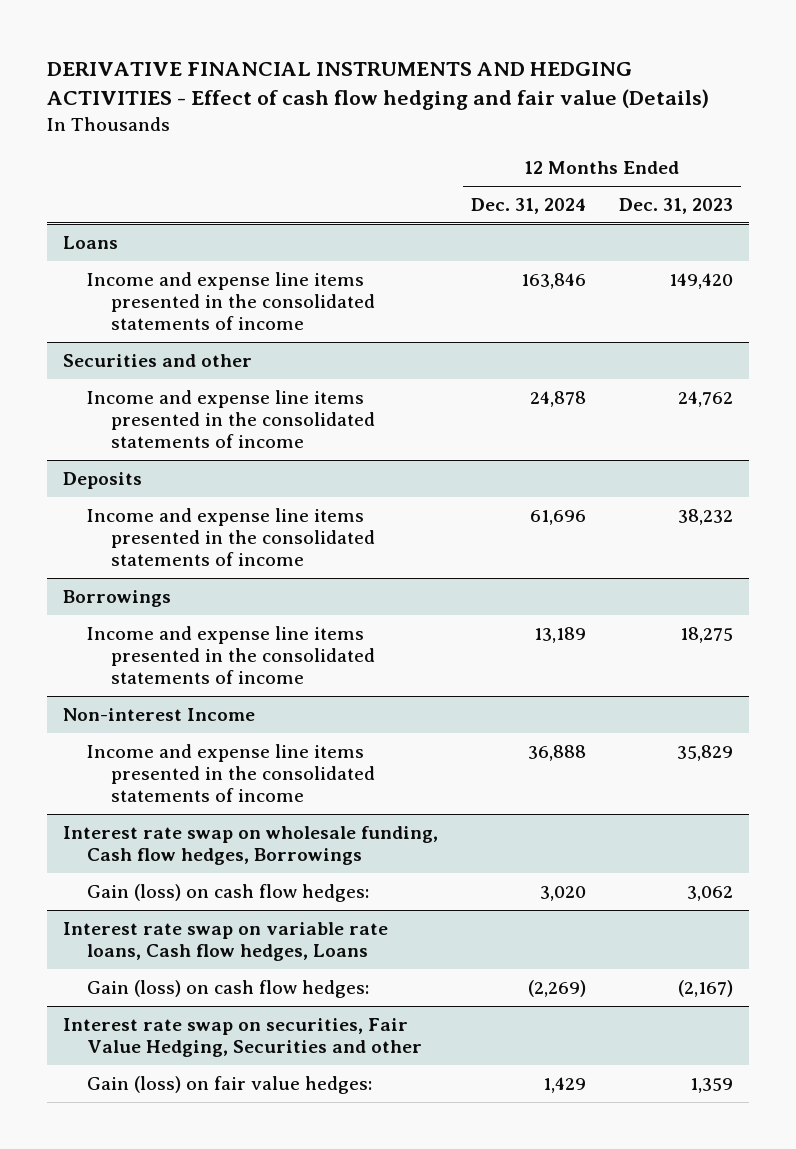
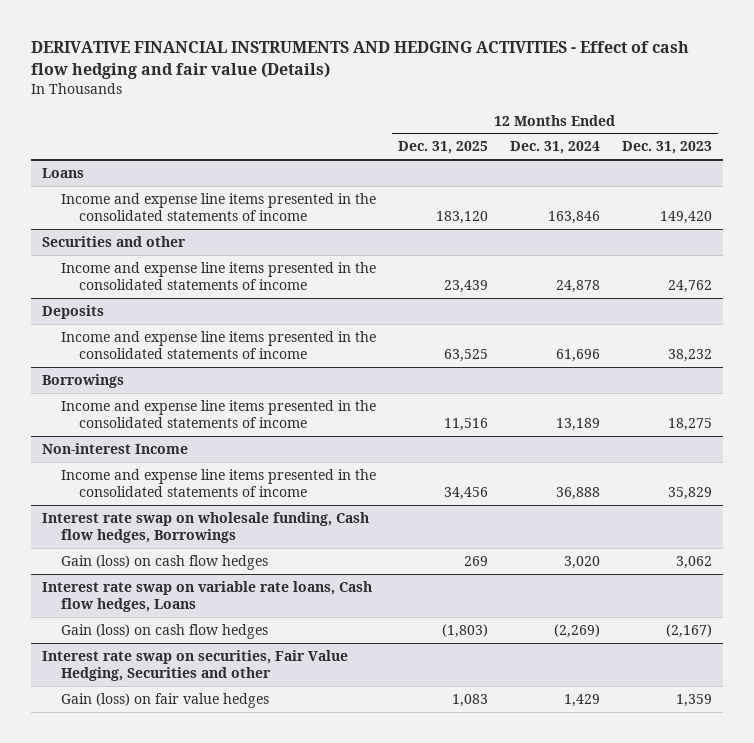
none -> [397,141,488,155] Dec. 31, 2025
[87,883,370,902] Gain (loss) on cash flow hedges: -> [60,554,268,570] Gain (loss) on cash flow hedges
[87,979,370,998] Gain (loss) on cash flow hedges: -> [60,623,268,639] Gain (loss) on cash flow hedges
[87,1075,373,1094] Gain (loss) on fair value hedges: -> [60,692,269,708] Gain (loss) on fair value hedges

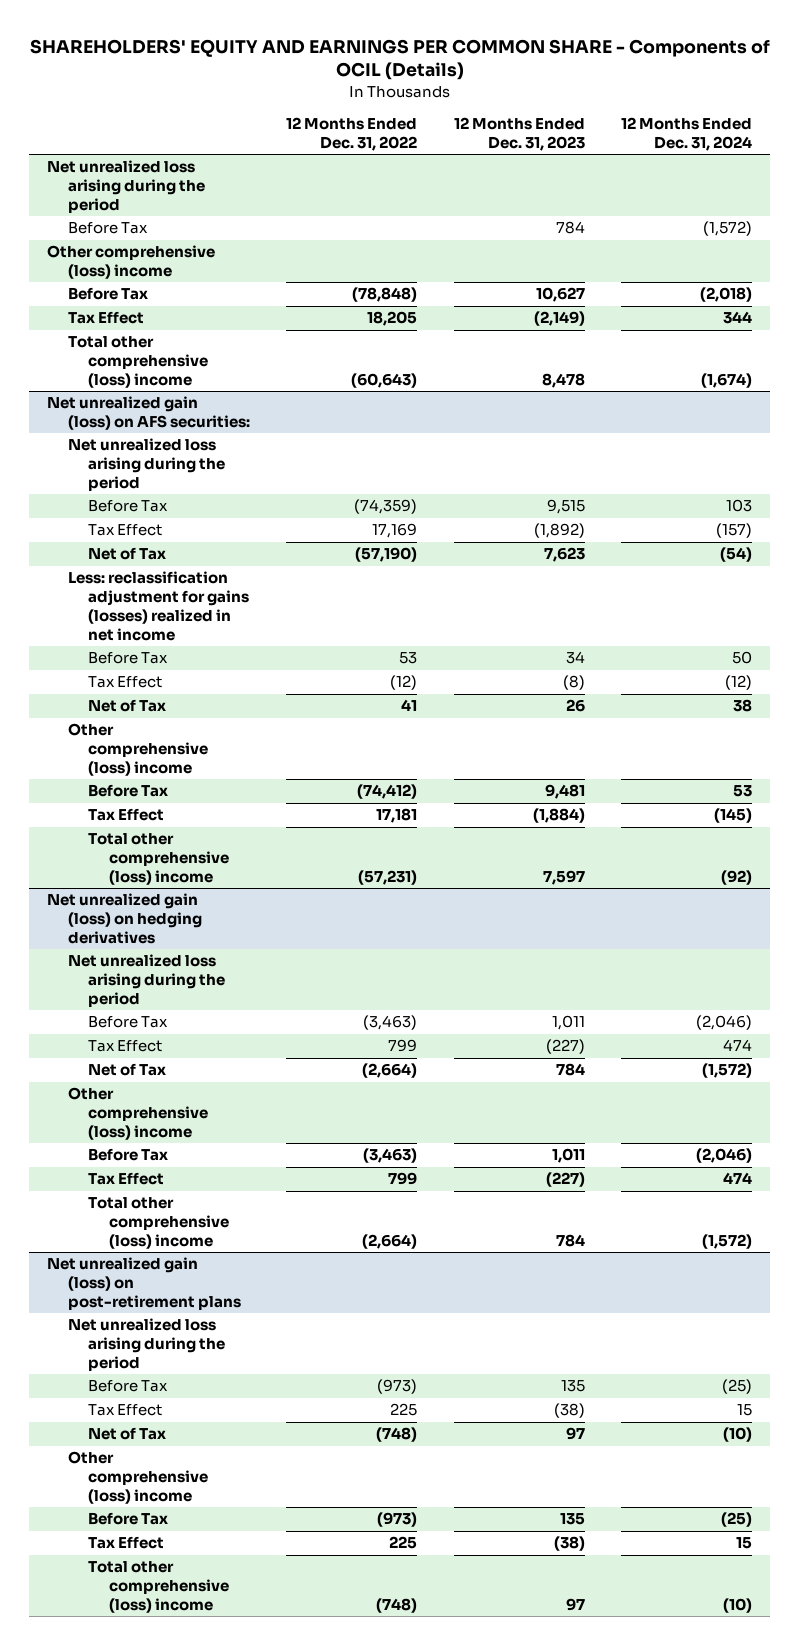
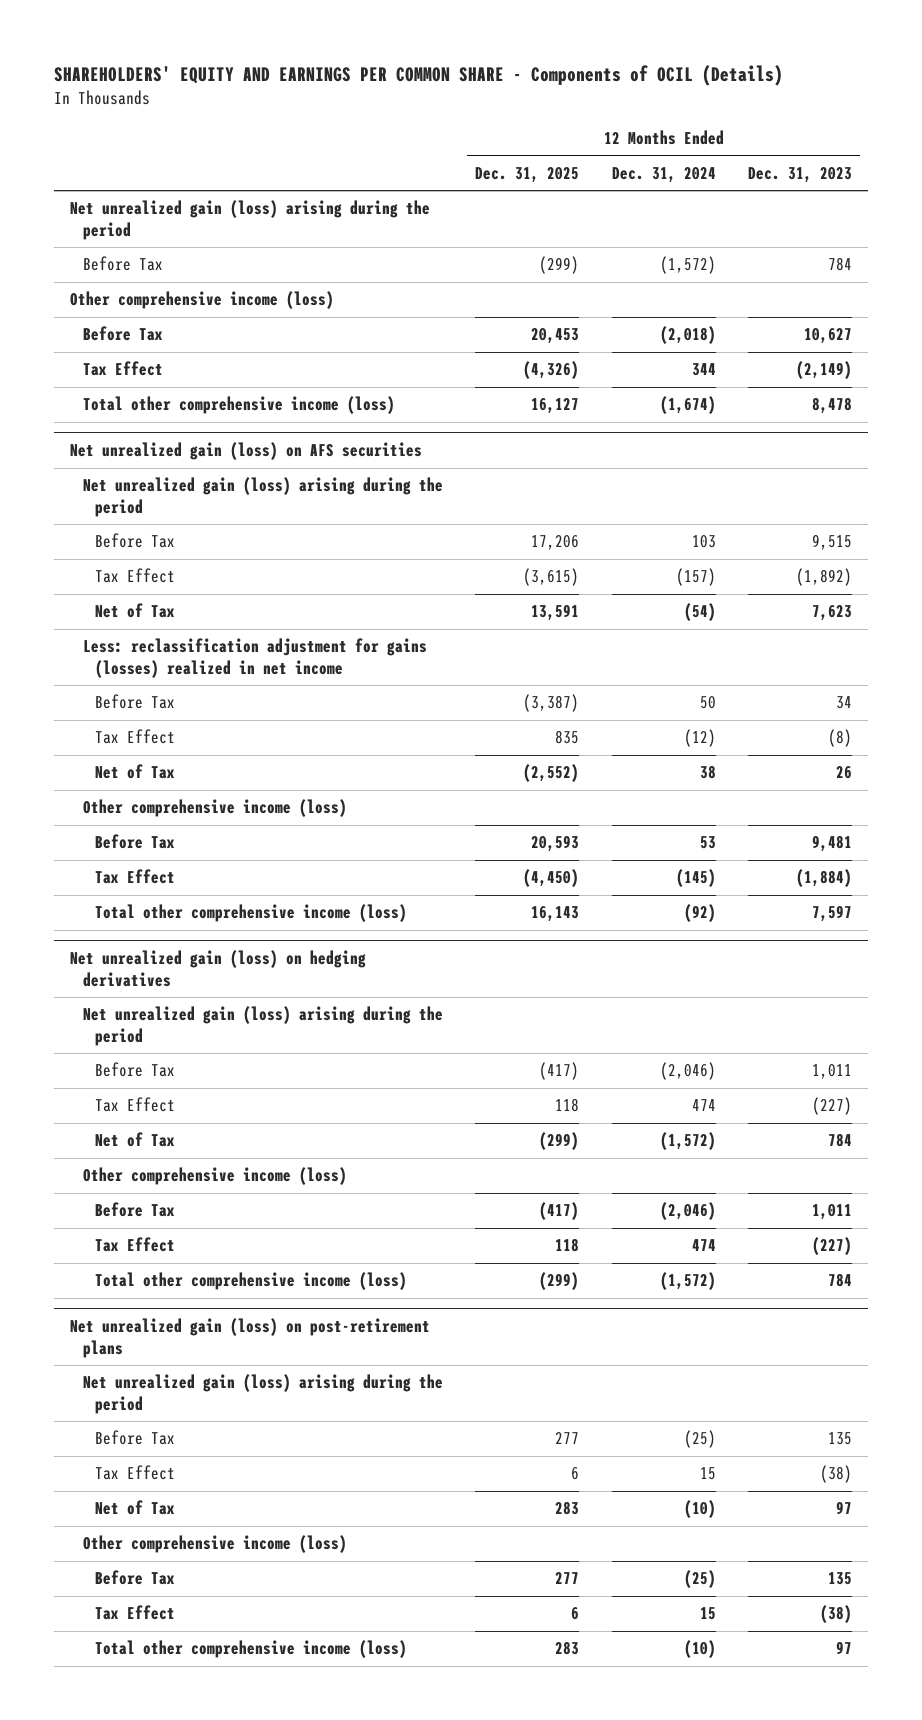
[286,117,418,151] 12 Months Ended Dec. 31, 2022 -> none
none -> [475,166,580,183] Dec. 31, 2025
[47,160,205,213] Net unrealized loss arising during the period -> [70,200,431,241] Net unrealized gain (loss) arising during the period
[47,245,216,280] Other comprehensive (loss) income -> [70,291,335,310] Other comprehensive income (loss)
[67,336,209,388] Total other comprehensive (loss) income -> [82,396,395,415] Total other comprehensive income (loss)
[47,396,250,431] Net unrealized gain (loss) on AFS securities: -> [70,442,423,461] Net unrealized gain (loss) on AFS securities
[67,438,226,491] Net unrealized loss arising during the period -> [82,477,443,518] Net unrealized gain (loss) arising during the period
[67,723,209,776] Other comprehensive (loss) income -> [82,799,347,818] Other comprehensive income (loss)
[88,833,229,885] Total other comprehensive (loss) income -> [95,904,408,923] Total other comprehensive income (loss)
[67,954,226,1007] Net unrealized loss arising during the period -> [82,1006,443,1047] Net unrealized gain (loss) arising during the period
[67,1087,209,1140] Other comprehensive (loss) income -> [82,1167,347,1186] Other comprehensive income (loss)
[88,1197,229,1249] Total other comprehensive (loss) income -> [95,1272,408,1291] Total other comprehensive income (loss)
[67,1318,226,1371] Net unrealized loss arising during the period -> [82,1374,443,1415] Net unrealized gain (loss) arising during the period
[67,1451,209,1504] Other comprehensive (loss) income -> [82,1535,347,1554] Other comprehensive income (loss)
[88,1561,229,1613] Total other comprehensive (loss) income -> [95,1640,408,1659] Total other comprehensive income (loss)

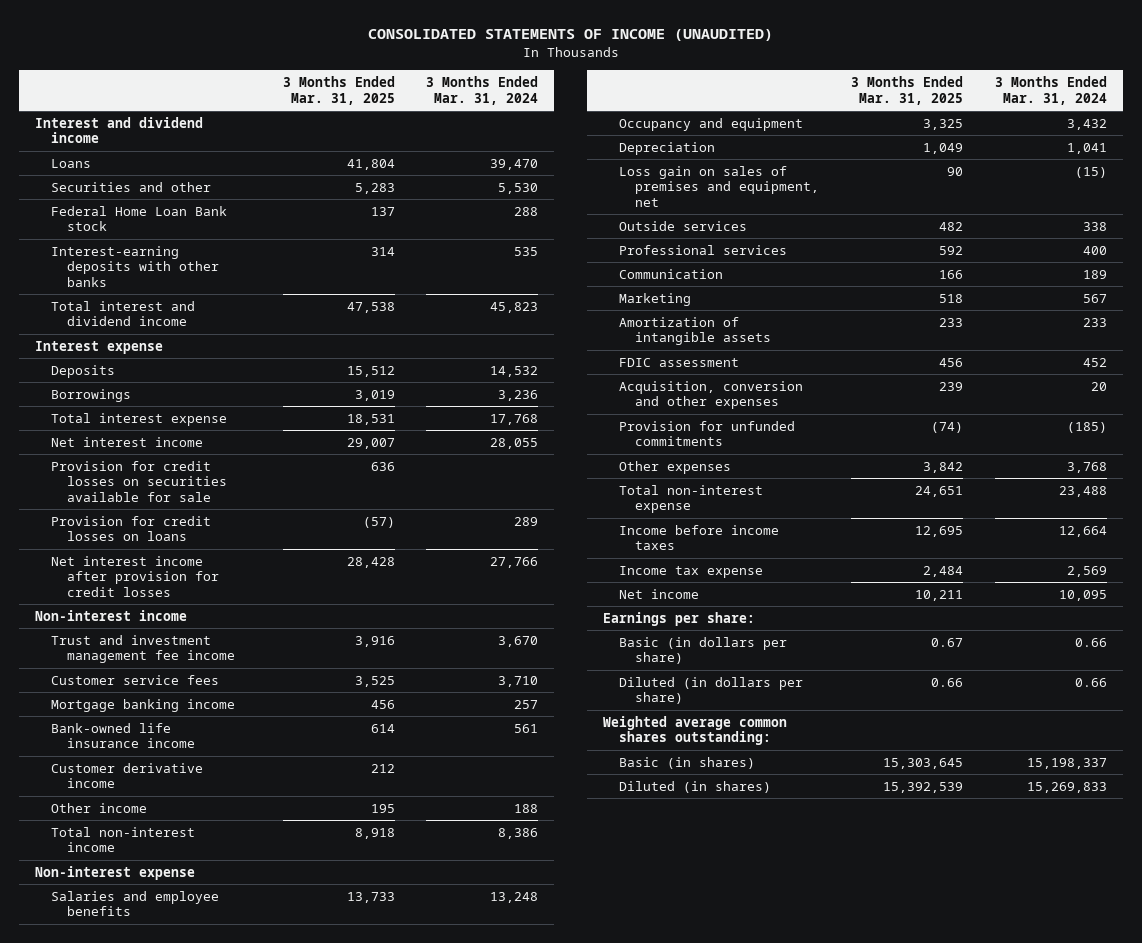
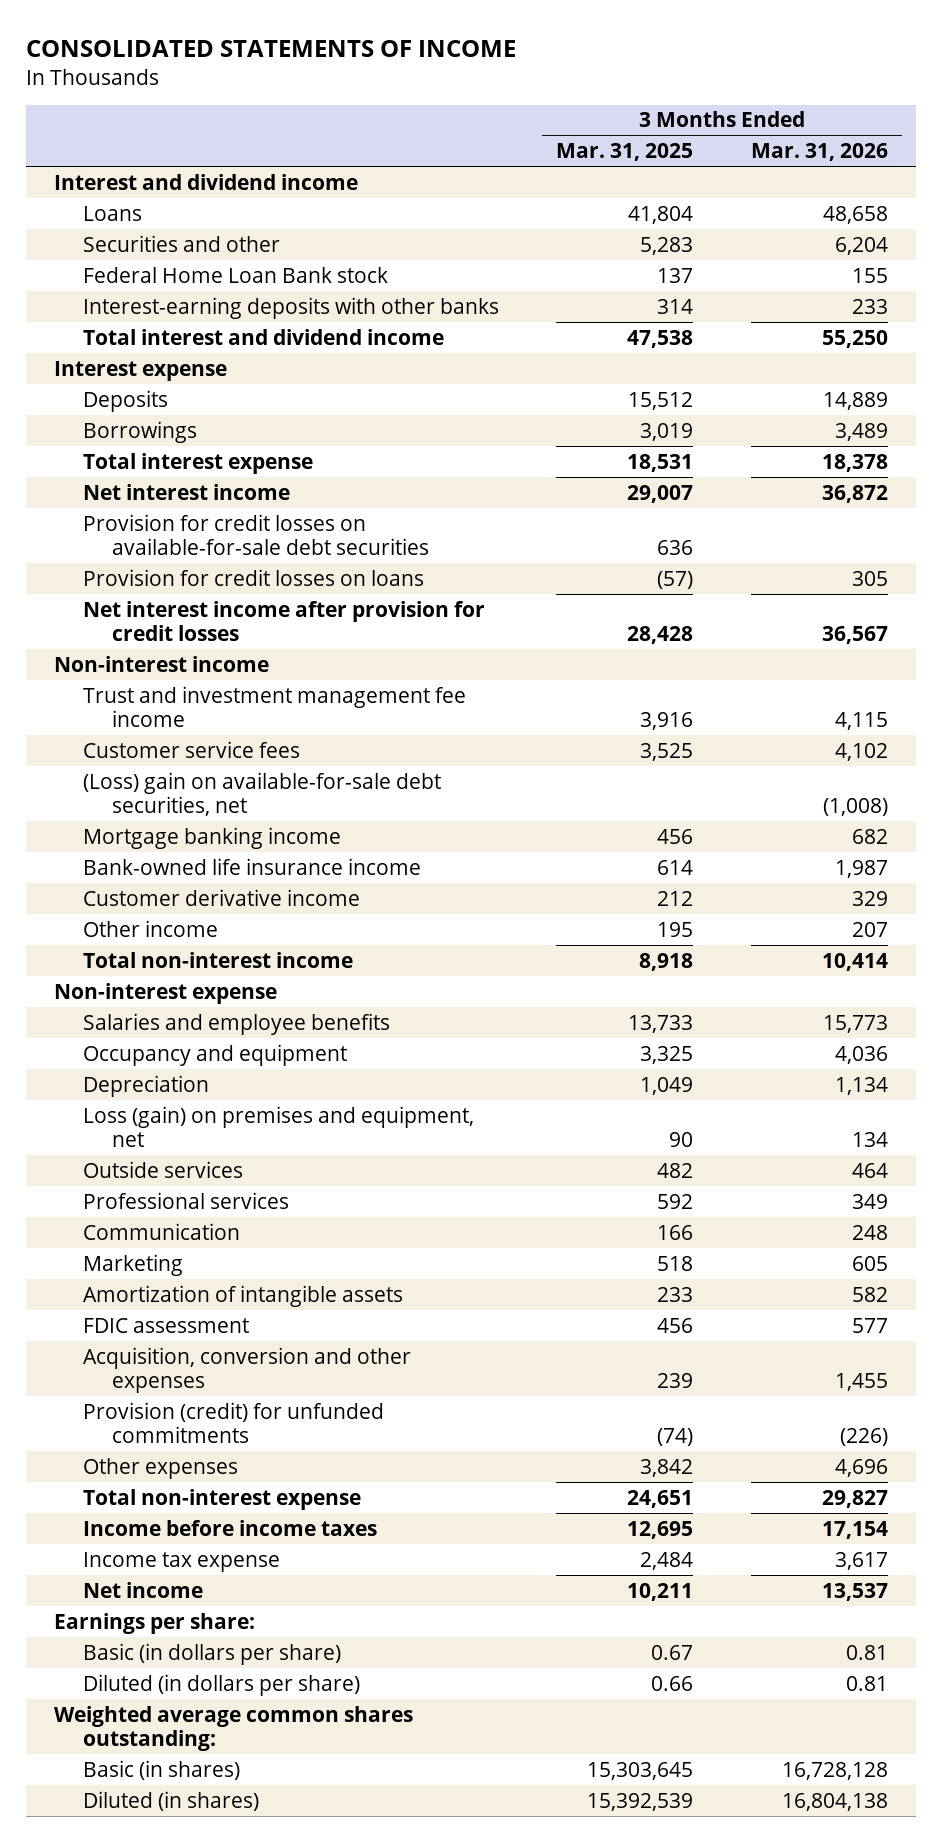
[367,29,773,42] CONSOLIDATED STATEMENTS OF INCOME (UNAUDITED) -> [25,40,516,58] CONSOLIDATED STATEMENTS OF INCOME
[426,76,539,105] 3 Months Ended Mar. 31, 2024 -> none
none -> [750,143,888,162] Mar. 31, 2026
[50,460,227,503] Provision for credit losses on securities available for sale -> [82,513,429,555] Provision for credit losses on available-for-sale debt securities
none -> [82,771,441,816] (Loss) gain on available-for-sale debt securities, net
[619,165,820,208] Loss gain on sales of premises and equipment, net -> [82,1105,474,1147] Loss (gain) on premises and equipment, net
[619,420,796,447] Provision for unfunded commitments -> [82,1401,384,1443] Provision (credit) for unfunded commitments

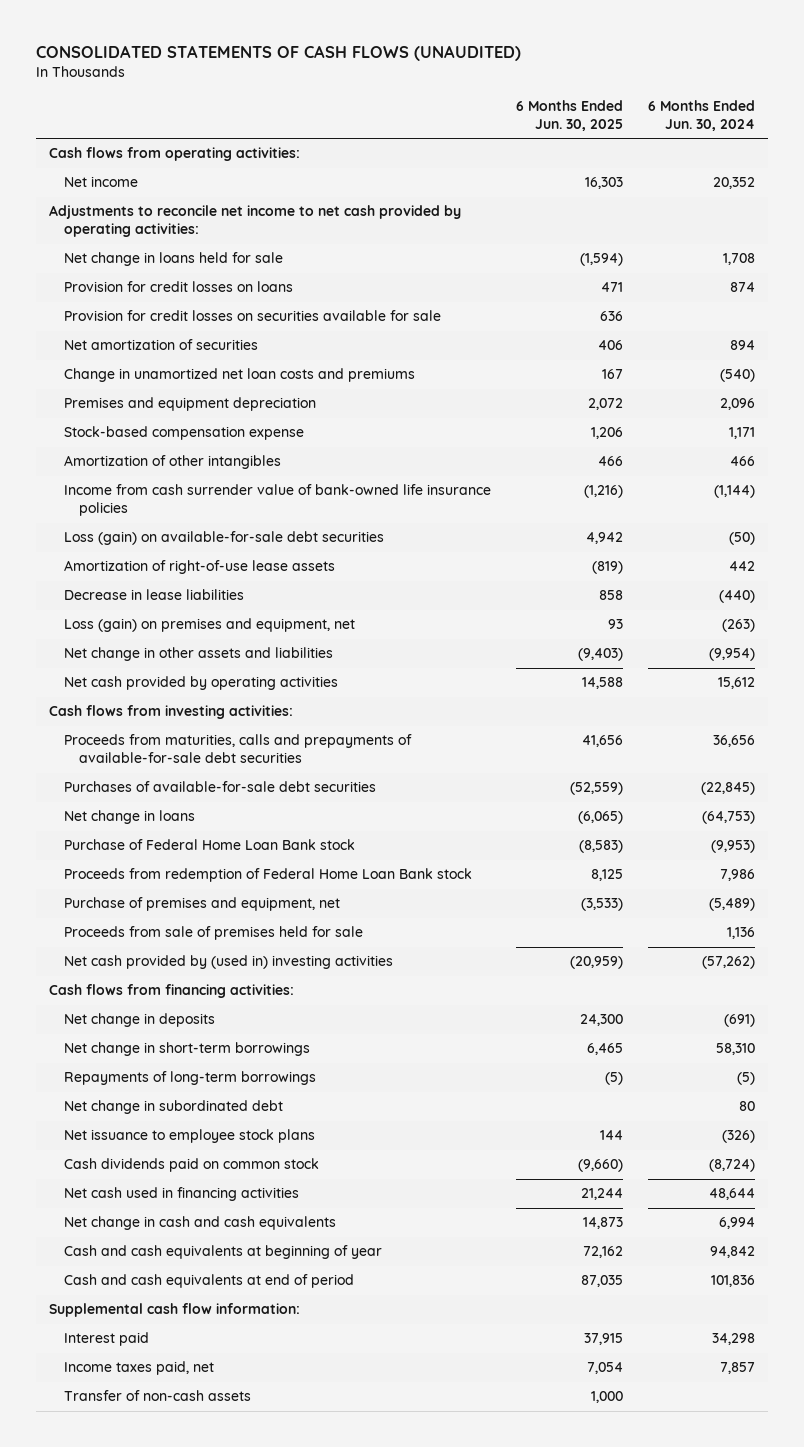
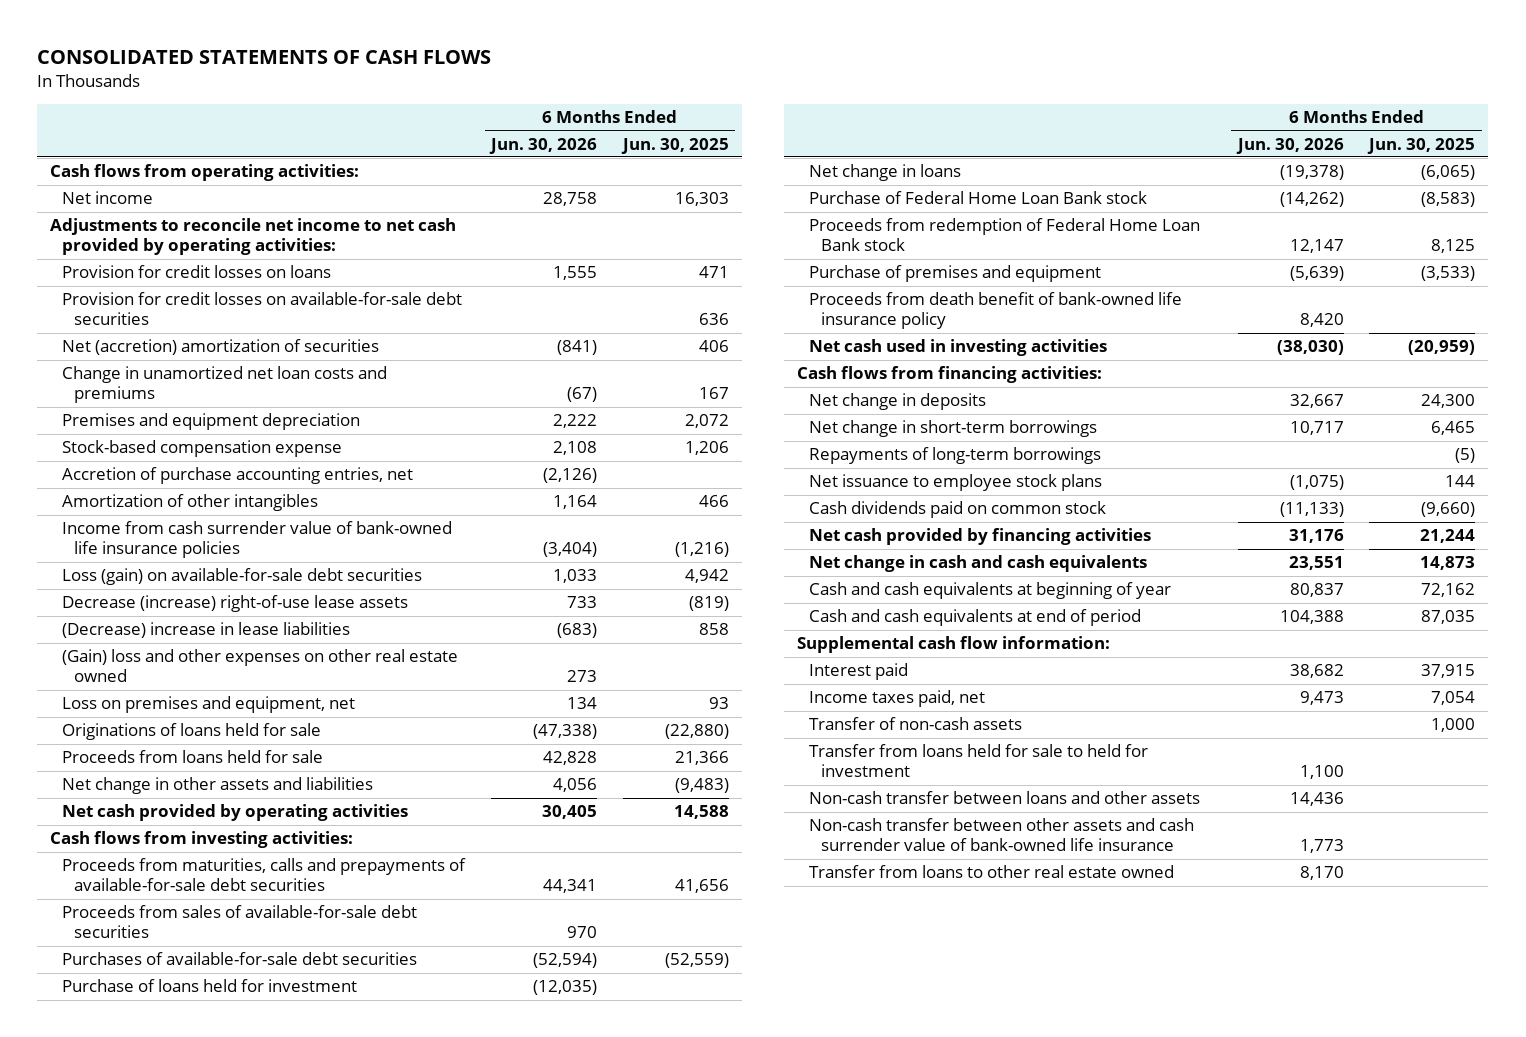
[36,45,522,62] CONSOLIDATED STATEMENTS OF CASH FLOWS (UNAUDITED) -> [37,49,492,64] CONSOLIDATED STATEMENTS OF CASH FLOWS
[648,99,756,131] 6 Months Ended Jun. 30, 2024 -> none
none -> [488,137,597,154] Jun. 30, 2026
[63,252,283,267] Net change in loans held for sale -> none
[63,310,441,322] Provision for credit losses on securities available for sale -> [62,292,463,326] Provision for credit losses on available-for-sale debt securities
[63,339,258,351] Net amortization of securities -> [62,339,380,356] Net (accretion) amortization of securities
none -> [62,467,414,485] Accretion of purchase accounting entries, net
[63,560,335,575] Amortization of right-of-use lease assets -> [62,595,409,613] Decrease (increase) right-of-use lease assets
[63,589,244,601] Decrease in lease liabilities -> [62,622,351,639] (Decrease) increase in lease liabilities
none -> [62,649,459,683] (Gain) loss and other expenses on other real estate owned
[63,618,355,633] Loss (gain) on premises and equipment, net -> [62,696,356,714] Loss on premises and equipment, net
none -> [62,723,322,741] Originations of loans held for sale
none -> [62,750,324,764] Proceeds from loans held for sale
[578,648,624,662] (9,403) -> [674,778,729,794] (9,483)
none -> [62,905,418,939] Proceeds from sales of available-for-sale debt securities
none -> [62,979,358,993] Purchase of loans held for investment
[63,926,363,941] Proceeds from sale of premises held for sale -> none
[63,897,340,912] Purchase of premises and equipment, net -> [809,265,1102,283] Purchase of premises and equipment
none -> [809,292,1183,330] Proceeds from death benefit of bank-owned life insurance policy
[63,955,393,970] Net cash provided by (used in) investing activities -> [809,339,1108,357] Net cash used in investing activities
[63,1100,283,1115] Net change in subordinated debt -> none
[63,1187,299,1202] Net cash used in financing activities -> [809,528,1152,546] Net cash provided by financing activities
none -> [809,744,1149,778] Transfer from loans held for sale to held for investment
none -> [809,791,1201,805] Non-cash transfer between loans and other assets
none -> [809,818,1195,852] Non-cash transfer between other assets and cash surrender value of bank-owned life insurance
none -> [809,865,1175,879] Transfer from loans to other real estate owned

